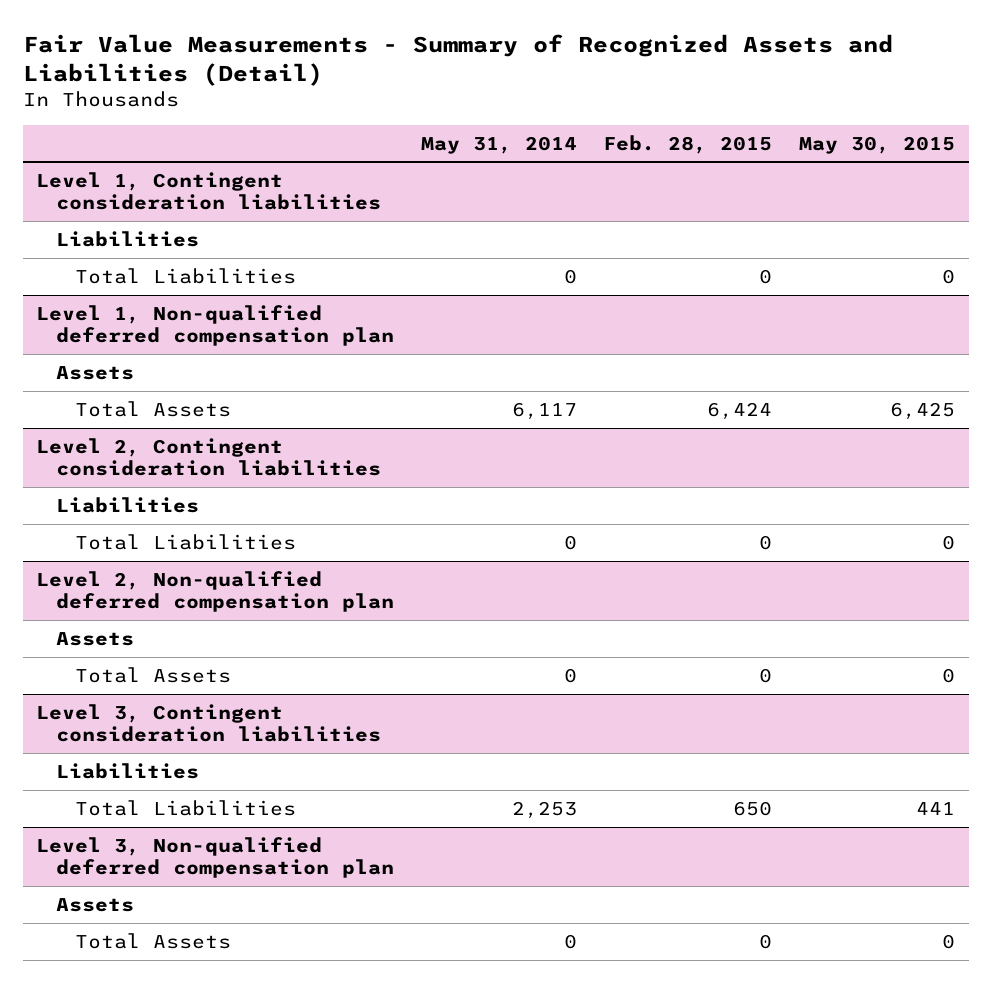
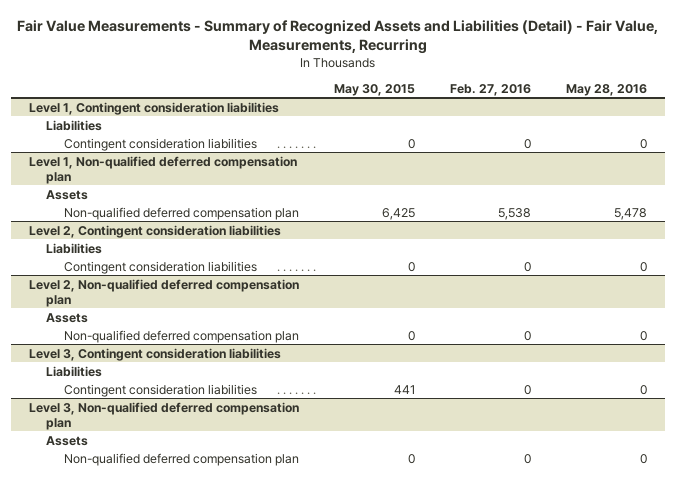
[22,33,893,86] Fair Value Measurements - Summary of Recognized Assets and Liabilities (Detail) -> [17,19,659,55] Fair Value Measurements - Summary of Recognized Assets and Liabilities (Detail) - Fair Value, Measurements, Recurring
[420,135,577,154] May 31, 2014 -> none
[603,134,773,154] Feb. 28, 2015 -> none
none -> [450,83,532,96] Feb. 27, 2016
none -> [566,83,648,96] May 28, 2016
[75,267,297,284] Total Liabilities -> [63,137,257,151] Contingent consideration liabilities
[75,400,232,417] Total Assets -> [63,206,299,220] Non-qualified deferred compensation plan
[75,533,297,550] Total Liabilities -> [63,260,257,274] Contingent consideration liabilities
[75,666,232,683] Total Assets -> [63,329,299,343] Non-qualified deferred compensation plan
[75,799,297,816] Total Liabilities -> [63,383,257,397] Contingent consideration liabilities
[75,932,232,949] Total Assets -> [63,452,299,466] Non-qualified deferred compensation plan

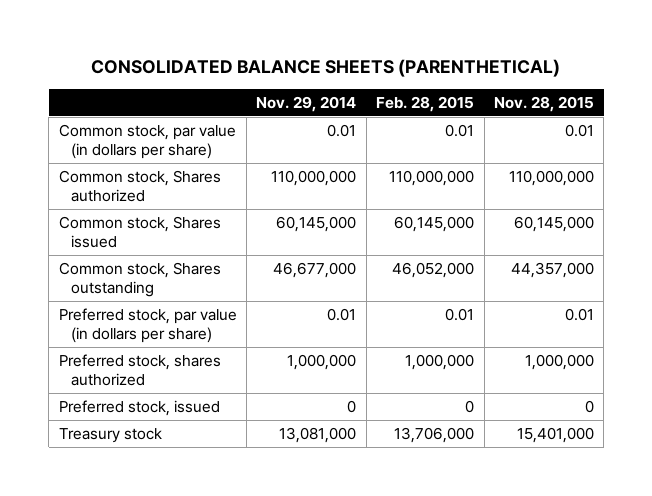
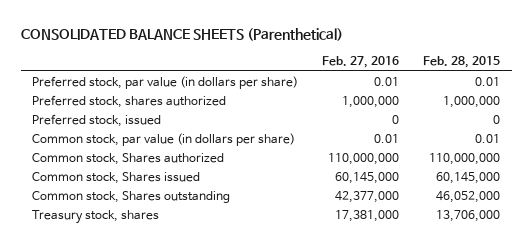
[91,58,561,77] CONSOLIDATED BALANCE SHEETS (PARENTHETICAL) -> [20,28,343,42] CONSOLIDATED BALANCE SHEETS (Parenthetical)
[256,95,357,112] Nov. 29, 2014 -> none
[493,95,594,112] Nov. 28, 2015 -> none
none -> [322,56,400,69] Feb. 27, 2016
[58,308,237,343] Preferred stock, par value (in dollars per share) -> [32,75,299,89] Preferred stock, par value (in dollars per share)
[58,354,221,386] Preferred stock, shares authorized -> [32,94,227,108] Preferred stock, shares authorized
[58,400,220,417] Preferred stock, issued -> [32,113,162,127] Preferred stock, issued
[58,428,162,444] Treasury stock -> [32,209,160,224] Treasury stock, shares

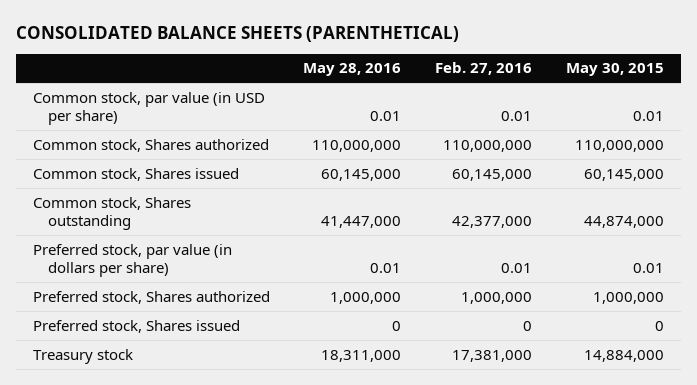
[20,28,343,42] CONSOLIDATED BALANCE SHEETS (Parenthetical) -> [15,25,459,42] CONSOLIDATED BALANCE SHEETS (PARENTHETICAL)
[422,56,500,69] Feb. 28, 2015 -> none
none -> [303,63,402,77] May 28, 2016
none -> [565,63,664,77] May 30, 2015
[32,94,227,108] Preferred stock, shares authorized -> none
[32,113,162,127] Preferred stock, issued -> none
[32,132,296,146] Common stock, par value (in dollars per share) -> [32,91,265,126] Common stock, par value (in USD per share)
[32,75,299,89] Preferred stock, par value (in dollars per share) -> [32,243,232,278] Preferred stock, par value (in dollars per share)
none -> [32,290,270,304] Preferred stock, Shares authorized
none -> [32,319,240,333] Preferred stock, Shares issued
[32,209,160,224] Treasury stock, shares -> [32,348,133,364] Treasury stock

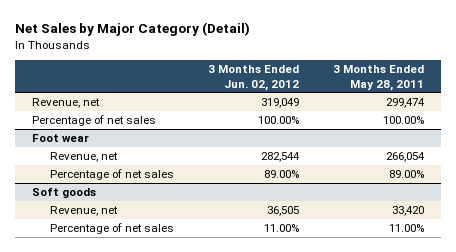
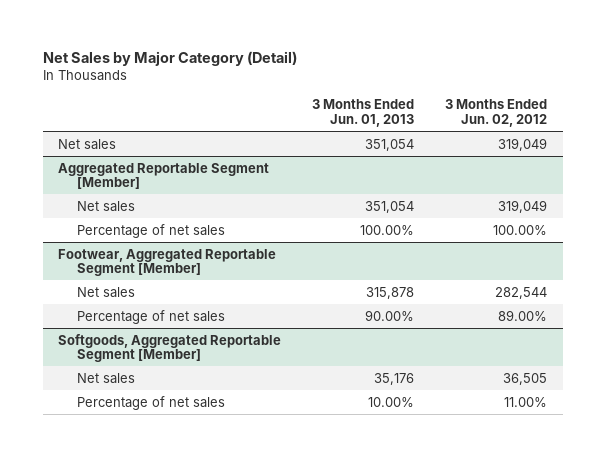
[332,65,424,91] 3 Months Ended May 28, 2011 -> none
none -> [312,99,415,128] 3 Months Ended Jun. 01, 2013
[32,98,101,109] Revenue, net -> [58,138,117,150] Net sales
none -> [58,162,270,190] Aggregated Reportable Segment [Member]
none -> [77,200,136,212] Net sales
[32,134,90,143] Foot wear -> none
none -> [58,248,277,277] Footwear, Aggregated Reportable Segment [Member]
[49,152,118,163] Revenue, net -> [77,286,136,298] Net sales
[32,188,97,199] Soft goods -> none
none -> [58,333,282,363] Softgoods, Aggregated Reportable Segment [Member]
[49,206,118,217] Revenue, net -> [77,372,136,384] Net sales

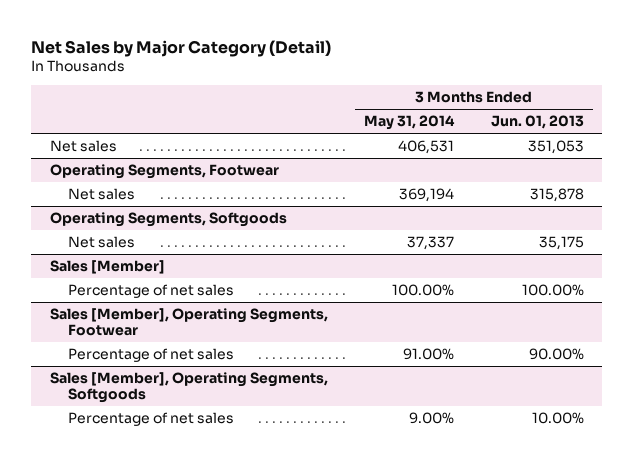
[445,99,548,128] 3 Months Ended Jun. 02, 2012 -> none
none -> [364,115,456,131] May 31, 2014
[58,162,270,190] Aggregated Reportable Segment [Member] -> none
[77,200,136,212] Net sales -> none
[77,223,226,238] Percentage of net sales -> none
[58,248,277,277] Footwear, Aggregated Reportable Segment [Member] -> none
[365,138,415,151] 351,054 -> [528,140,585,155] 351,053
none -> [49,164,279,180] Operating Segments, Footwear
none -> [49,212,287,228] Operating Segments, Softgoods
none -> [67,236,135,249] Net sales
none -> [49,260,165,275] Sales [Member]
none -> [67,284,234,299] Percentage of net sales
none -> [49,308,328,337] Sales [Member], Operating Segments, Footwear
[58,333,282,363] Softgoods, Aggregated Reportable Segment [Member] -> none
[77,372,136,384] Net sales -> none
none -> [49,372,328,404] Sales [Member], Operating Segments, Softgoods

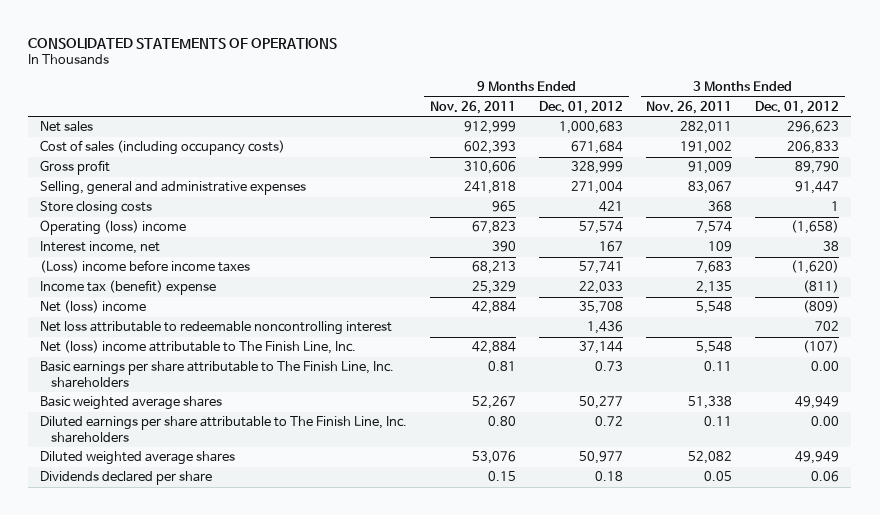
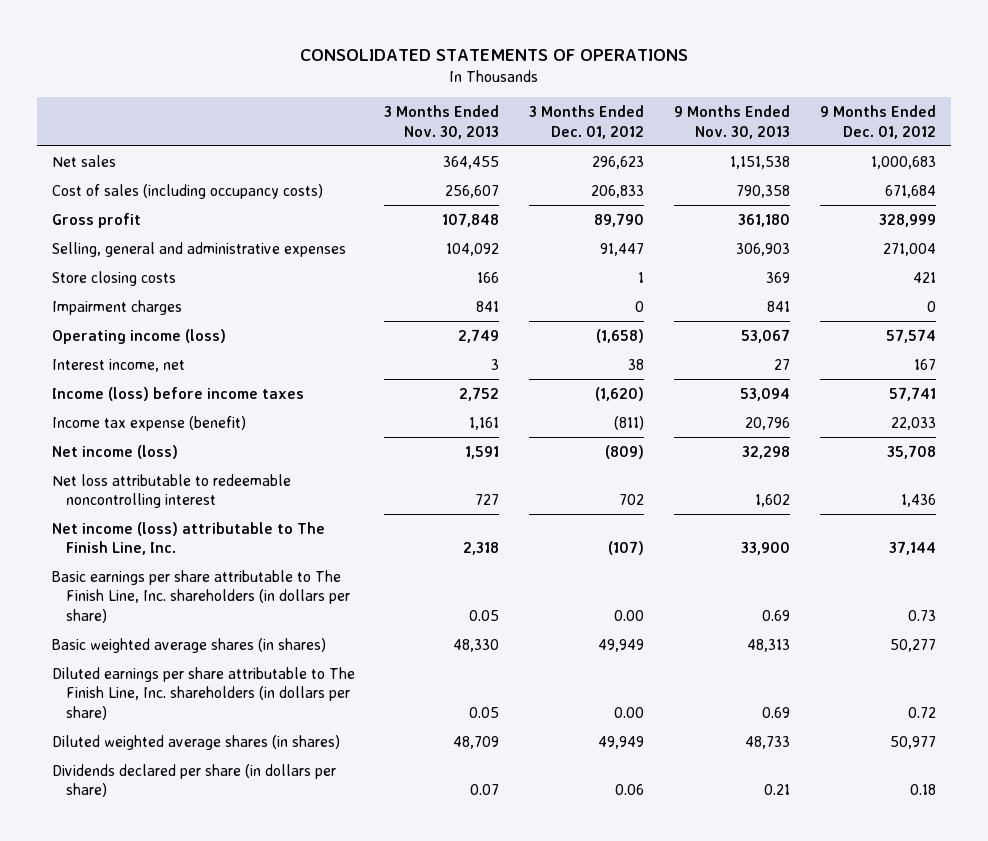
[430,100,517,114] Nov. 26, 2011 -> none
[646,100,733,114] Nov. 26, 2011 -> none
none -> [384,105,500,139] 3 Months Ended Nov. 30, 2013
none -> [674,105,791,139] 9 Months Ended Nov. 30, 2013
none -> [51,299,182,315] Impairment charges
[40,220,187,236] Operating (loss) income -> [51,328,226,344] Operating income (loss)
[40,260,251,274] (Loss) income before income taxes -> [51,386,304,401] Income (loss) before income taxes
[40,280,217,296] Income tax (benefit) expense -> [51,415,246,431] Income tax expense (benefit)
[40,300,147,314] Net (loss) income -> [51,444,178,459] Net income (loss)
[40,340,357,355] Net (loss) income attributable to The Finish Line, Inc. -> [51,521,325,556] Net income (loss) attributable to The Finish Line, Inc.
[40,361,395,388] Basic earnings per share attributable to The Finish Line, Inc. shareholders -> [51,569,351,623] Basic earnings per share attributable to The Finish Line, Inc. shareholders (in dollars per share)
[40,396,223,411] Basic weighted average shares -> [51,637,326,653] Basic weighted average shares (in shares)
[40,416,408,443] Diluted earnings per share attributable to The Finish Line, Inc. shareholders -> [51,666,355,720] Diluted earnings per share attributable to The Finish Line, Inc. shareholders (in dollars per share)
[40,451,236,466] Diluted weighted average shares -> [51,734,340,750] Diluted weighted average shares (in shares)
[40,471,213,486] Dividends declared per share -> [51,763,336,798] Dividends declared per share (in dollars per share)

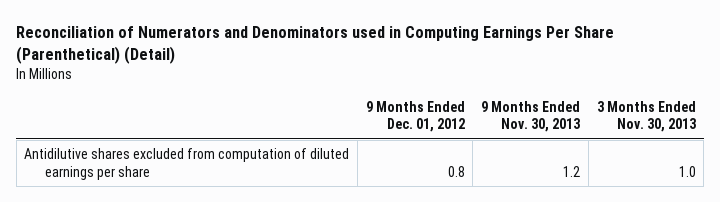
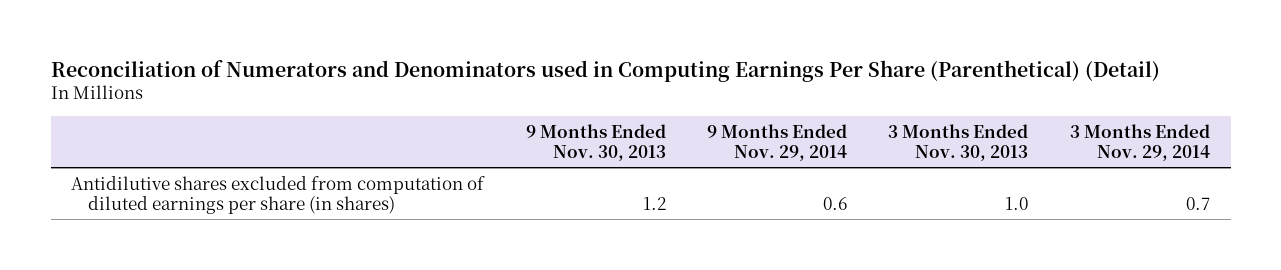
[365,100,465,133] 9 Months Ended Dec. 01, 2012 -> none
none -> [707,123,848,161] 9 Months Ended Nov. 29, 2014
none -> [1069,123,1210,161] 3 Months Ended Nov. 29, 2014
[24,148,350,180] Antidilutive shares excluded from computation of diluted earnings per share -> [71,175,486,214] Antidilutive shares excluded from computation of diluted earnings per share (in shares)

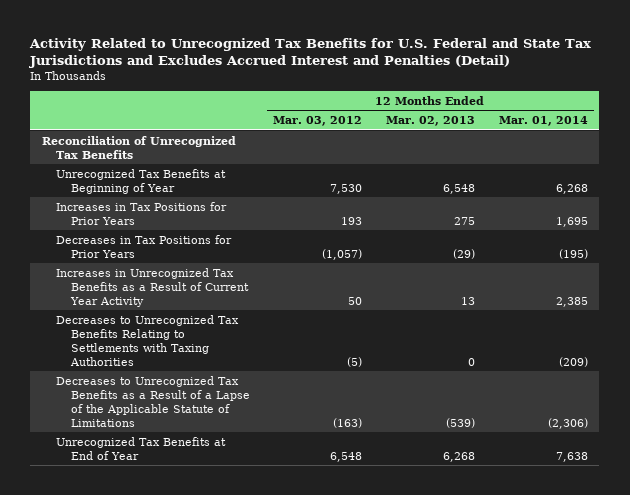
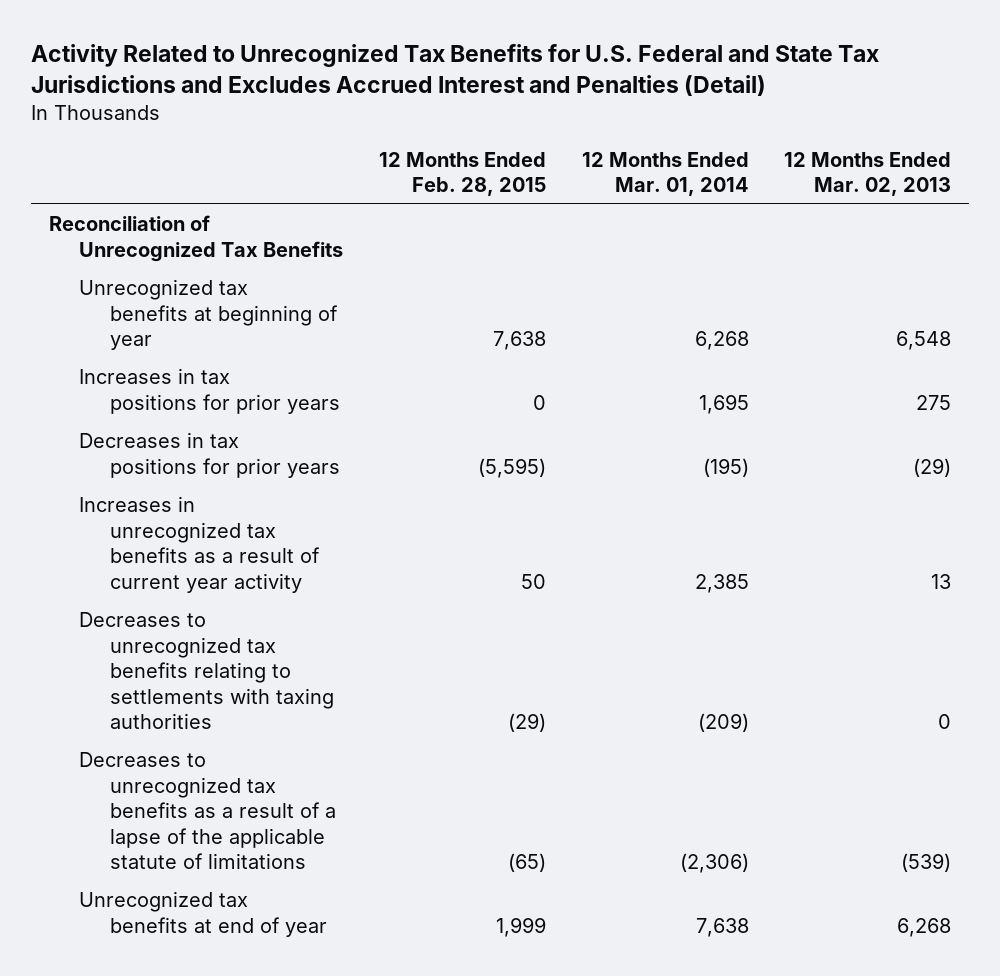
[273,116,363,127] Mar. 03, 2012 -> none
none -> [378,151,546,197] 12 Months Ended Feb. 28, 2015
[56,168,227,194] Unrecognized Tax Benefits at Beginning of Year -> [79,279,338,351] Unrecognized tax benefits at beginning of year
[56,201,228,225] Increases in Tax Positions for Prior Years -> [79,368,340,414] Increases in tax positions for prior years
[56,234,233,258] Decreases in Tax Positions for Prior Years -> [79,432,340,478] Decreases in tax positions for prior years
[56,267,249,307] Increases in Unrecognized Tax Benefits as a Result of Current Year Activity -> [79,496,320,593] Increases in unrecognized tax benefits as a result of current year activity
[56,314,240,366] Decreases to Unrecognized Tax Benefits Relating to Settlements with Taxing Authorities -> [79,612,334,730] Decreases to unrecognized tax benefits relating to settlements with taxing authorities
[56,375,250,427] Decreases to Unrecognized Tax Benefits as a Result of a Lapse of the Applicable Statute of Limitations -> [79,752,336,870] Decreases to unrecognized tax benefits as a result of a lapse of the applicable statute of limitations
[56,436,227,460] Unrecognized Tax Benefits at End of Year -> [79,891,327,937] Unrecognized tax benefits at end of year

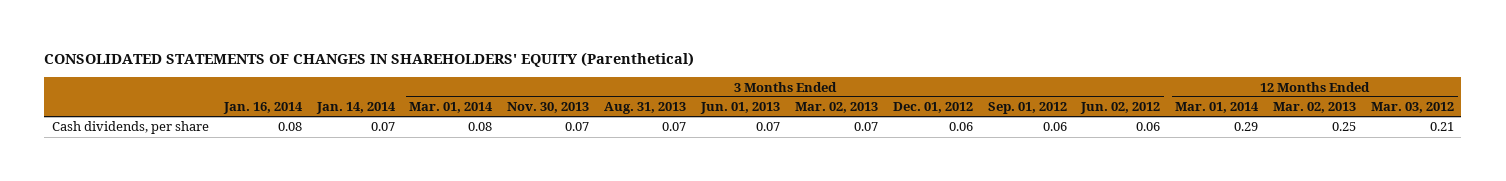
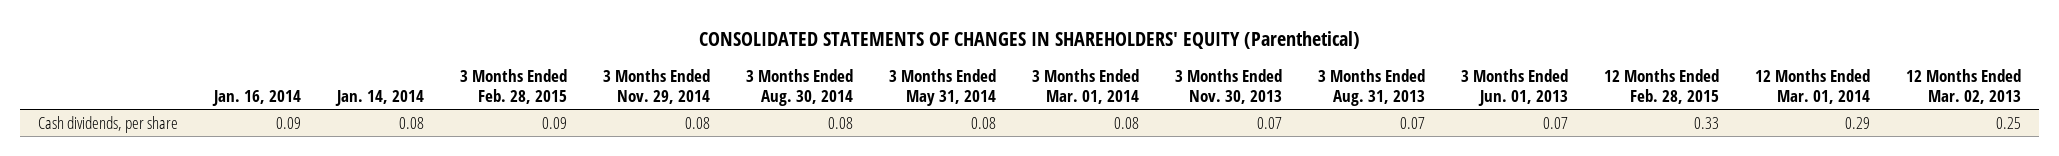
[794,102,878,114] Mar. 02, 2013 -> none
[892,102,973,114] Dec. 01, 2012 -> none
[987,102,1067,115] Sep. 01, 2012 -> none
[1080,102,1161,115] Jun. 02, 2012 -> none
[1370,102,1454,114] Mar. 03, 2012 -> none
none -> [459,69,567,105] 3 Months Ended Feb. 28, 2015
none -> [602,69,710,105] 3 Months Ended Nov. 29, 2014
none -> [745,69,853,107] 3 Months Ended Aug. 30, 2014
none -> [888,69,996,107] 3 Months Ended May 31, 2014
none -> [1603,69,1719,105] 12 Months Ended Feb. 28, 2015
[277,122,302,132] 0.08 -> [275,117,301,130] 0.09
[370,122,395,132] 0.07 -> [398,117,424,130] 0.08

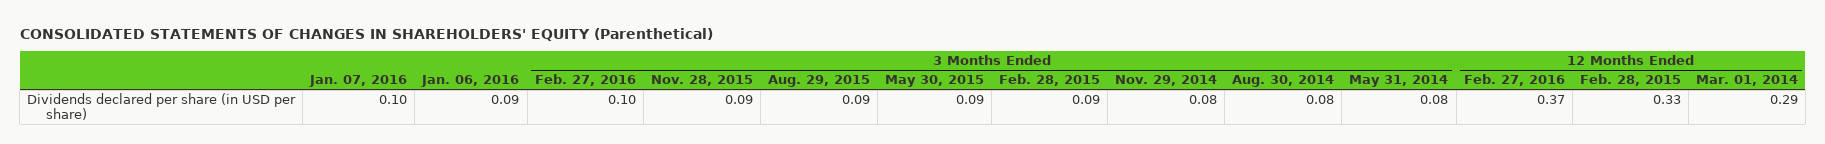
[211,90,301,107] Jan. 16, 2014 -> none
[334,90,424,107] Jan. 14, 2014 -> none
[1031,69,1139,105] 3 Months Ended Mar. 01, 2014 -> none
[1174,69,1282,105] 3 Months Ended Nov. 30, 2013 -> none
[1317,69,1425,107] 3 Months Ended Aug. 31, 2013 -> none
[1460,69,1568,107] 3 Months Ended Jun. 01, 2013 -> none
[1905,69,2021,105] 12 Months Ended Mar. 02, 2013 -> none
none -> [309,75,408,88] Jan. 07, 2016
none -> [421,75,520,88] Jan. 06, 2016
none -> [534,74,636,87] Feb. 27, 2016
none -> [650,75,753,87] Nov. 28, 2015
none -> [767,75,870,88] Aug. 29, 2015
none -> [884,75,984,88] May 30, 2015
none -> [1463,74,1565,87] Feb. 27, 2016
[37,116,178,134] Cash dividends, per share -> [27,93,297,120] Dividends declared per share (in USD per share)

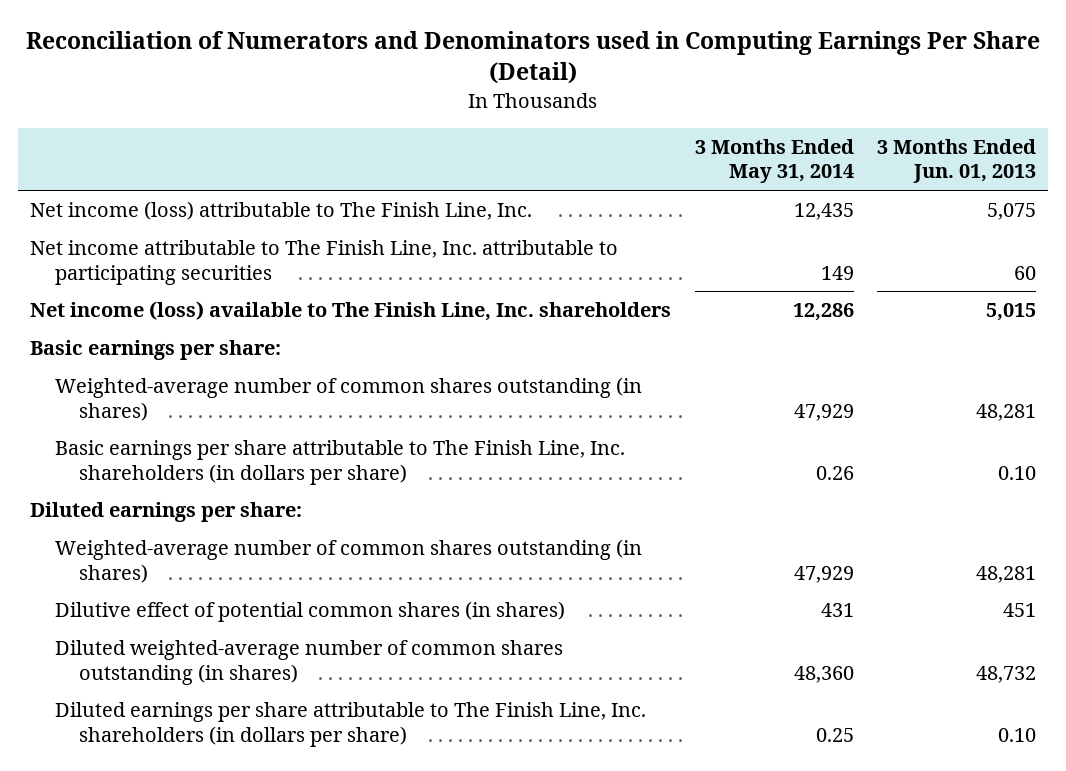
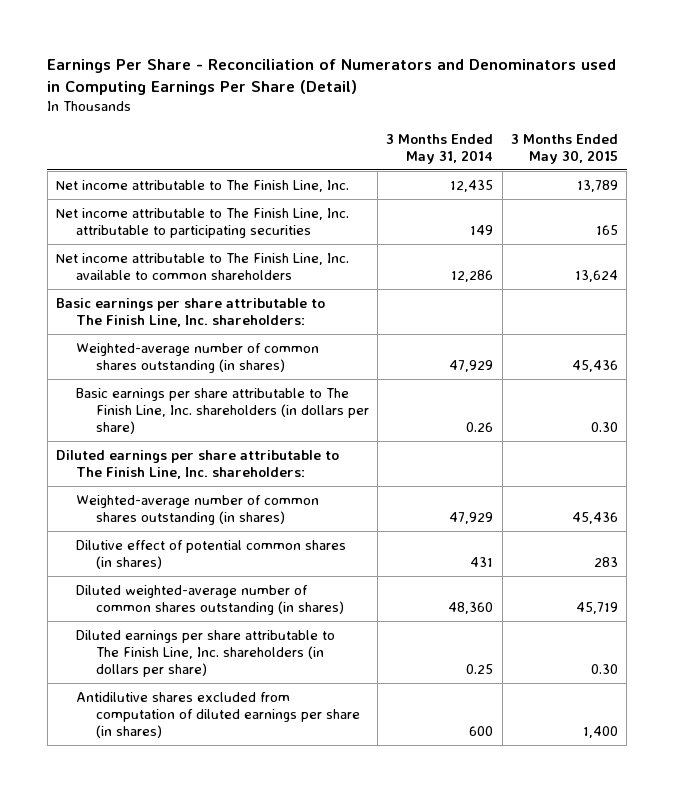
[26,31,1041,85] Reconciliation of Numerators and Denominators used in Computing Earnings Per Share (Detail) -> [47,58,617,95] Earnings Per Share - Reconciliation of Numerators and Denominators used in Computing Earnings Per Share (Detail)
[877,138,1037,184] 3 Months Ended Jun. 01, 2013 -> none
none -> [510,133,618,164] 3 Months Ended May 30, 2015
[29,201,532,221] Net income (loss) attributable to The Finish Line, Inc. -> [56,179,350,192] Net income attributable to The Finish Line, Inc.
[29,301,671,322] Net income (loss) available to The Finish Line, Inc. shareholders -> [56,252,350,280] Net income attributable to The Finish Line, Inc. available to common shareholders
[29,340,281,361] Basic earnings per share: -> [56,297,326,327] Basic earnings per share attributable to The Finish Line, Inc. shareholders:
[29,502,302,523] Diluted earnings per share: -> [56,449,340,479] Diluted earnings per share attributable to The Finish Line, Inc. shareholders:
none -> [75,691,360,738] Antidilutive shares excluded from computation of diluted earnings per share (in shares)

